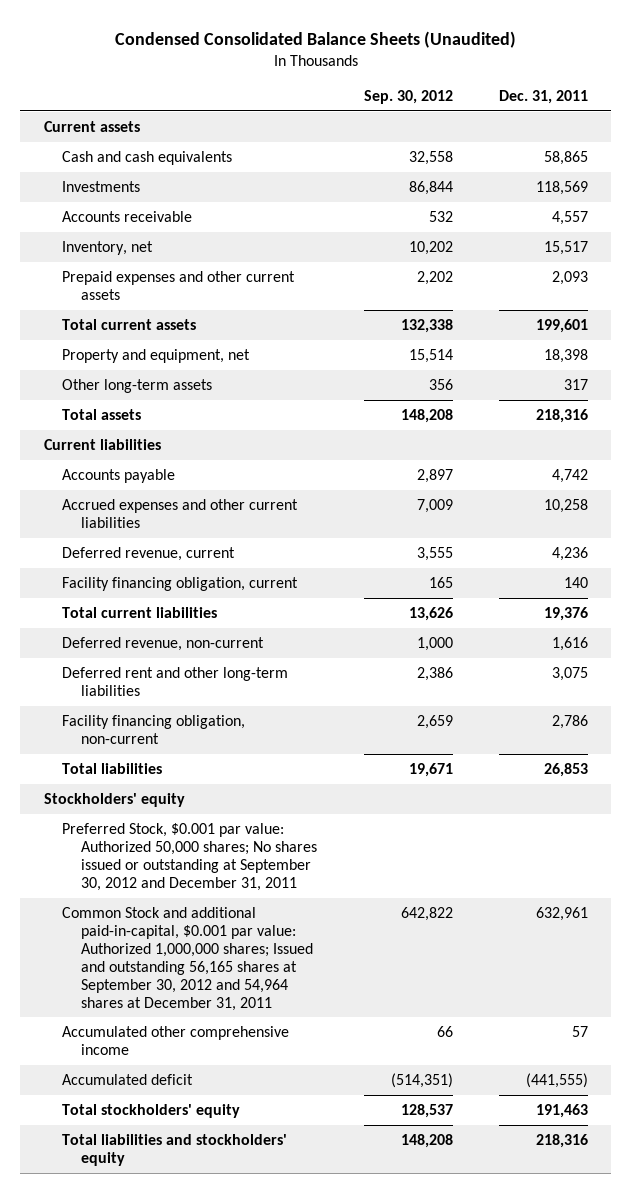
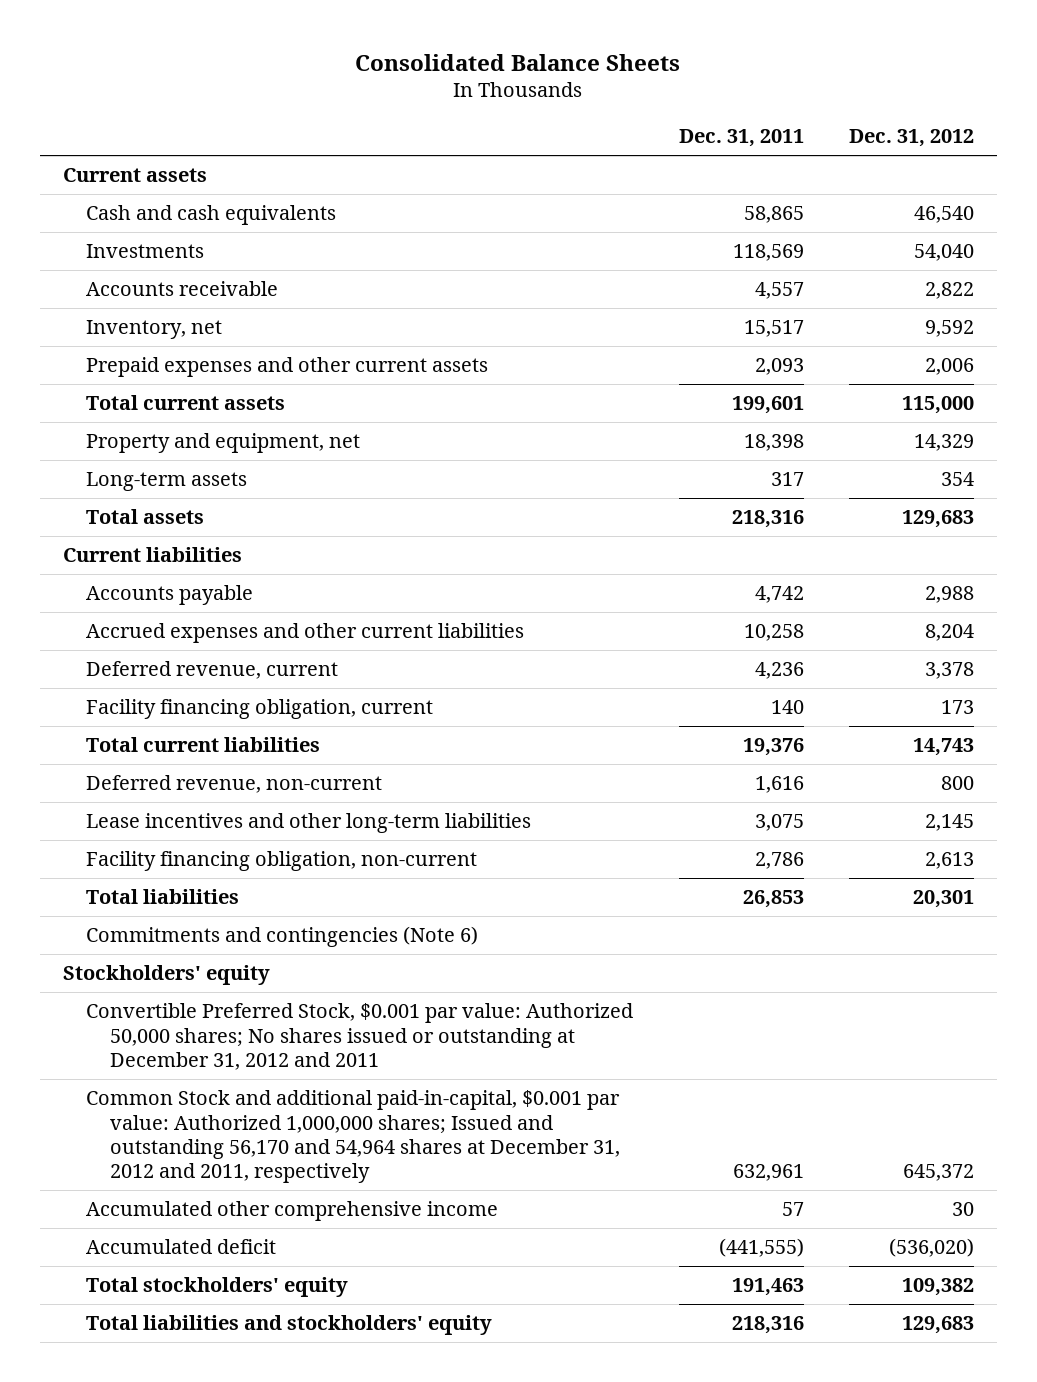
[114,30,516,48] Condensed Consolidated Balance Sheets (Unaudited) -> [355,53,681,71] Consolidated Balance Sheets
[363,89,453,104] Sep. 30, 2012 -> none
none -> [849,129,975,148] Dec. 31, 2012
[62,378,213,393] Other long-term assets -> [86,472,248,492] Long-term assets
[62,666,289,696] Deferred rent and other long-term liabilities -> [86,813,532,834] Lease incentives and other long-term liabilities
none -> [86,926,479,948] Commitments and contingencies (Note 6)
[62,822,318,891] Preferred Stock, $0.001 par value: Authorized 50,000 shares; No shares issued or outstanding at September 30, 2012 and December 31, 2011 -> [86,1003,634,1070] Convertible Preferred Stock, $0.001 par value: Authorized 50,000 shares; No shares issued or outstanding at December 31, 2012 and 2011
[62,906,314,1011] Common Stock and additional paid-in-capital, $0.001 par value: Authorized 1,000,000 shares; Issued and outstanding 56,165 shares at September 30, 2012 and 54,964 shares at December 31, 2011 -> [86,1090,621,1184] Common Stock and additional paid-in-capital, $0.001 par value: Authorized 1,000,000 shares; Issued and outstanding 56,170 and 54,964 shares at December 31, 2012 and 2011, respectively

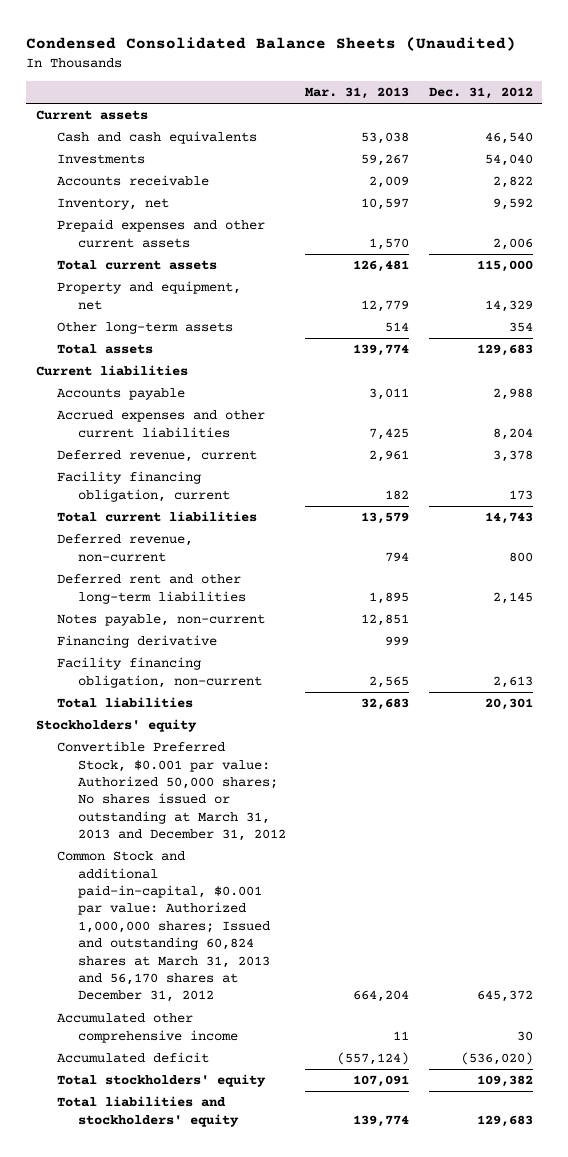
[355,53,681,71] Consolidated Balance Sheets -> [26,36,517,51] Condensed Consolidated Balance Sheets (Unaudited)
[678,129,804,148] Dec. 31, 2011 -> none
none -> [305,87,410,100] Mar. 31, 2013
[86,472,248,492] Long-term assets -> [56,322,233,335] Other long-term assets
[86,813,532,834] Lease incentives and other long-term liabilities -> [56,574,246,604] Deferred rent and other long-term liabilities
none -> [56,614,265,627] Notes payable, non-current
none -> [56,635,217,649] Financing derivative
[86,926,479,948] Commitments and contingencies (Note 6) -> none
[86,1003,634,1070] Convertible Preferred Stock, $0.001 par value: Authorized 50,000 shares; No shares issued or outstanding at December 31, 2012 and 2011 -> [56,741,286,842] Convertible Preferred Stock, $0.001 par value: Authorized 50,000 shares; No shares issued or outstanding at March 31, 2013 and December 31, 2012
[86,1090,621,1184] Common Stock and additional paid-in-capital, $0.001 par value: Authorized 1,000,000 shares; Issued and outstanding 56,170 and 54,964 shares at December 31, 2012 and 2011, respectively -> [56,851,270,1003] Common Stock and additional paid-in-capital, $0.001 par value: Authorized 1,000,000 shares; Issued and outstanding 60,824 shares at March 31, 2013 and 56,170 shares at December 31, 2012

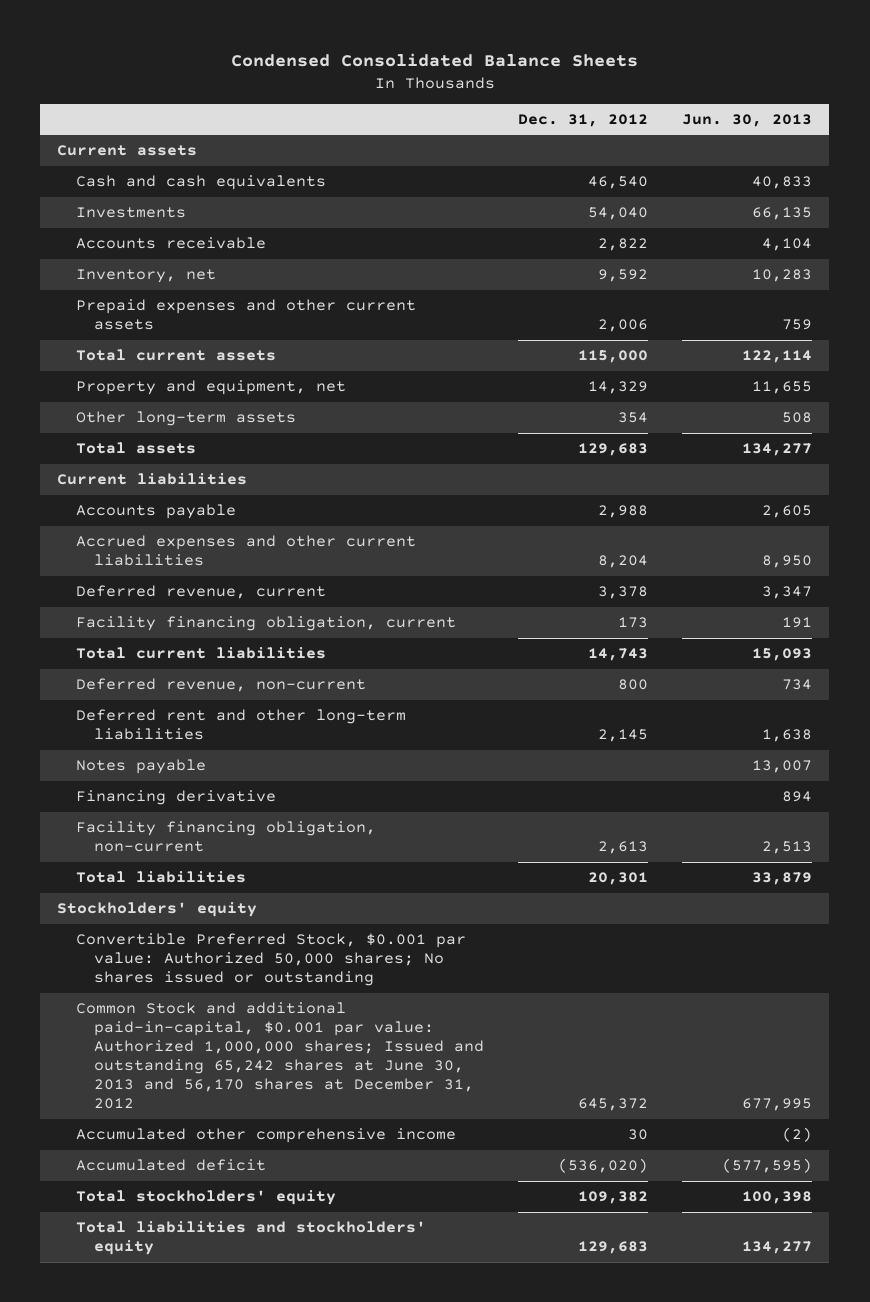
[26,36,517,51] Condensed Consolidated Balance Sheets (Unaudited) -> [230,52,638,67] Condensed Consolidated Balance Sheets
[305,87,410,100] Mar. 31, 2013 -> none
none -> [682,113,813,127] Jun. 30, 2013
[56,614,265,627] Notes payable, non-current -> [75,759,206,775] Notes payable
[56,741,286,842] Convertible Preferred Stock, $0.001 par value: Authorized 50,000 shares; No shares issued or outstanding at March 31, 2013 and December 31, 2012 -> [75,933,466,987] Convertible Preferred Stock, $0.001 par value: Authorized 50,000 shares; No shares issued or outstanding
[56,851,270,1003] Common Stock and additional paid-in-capital, $0.001 par value: Authorized 1,000,000 shares; Issued and outstanding 60,824 shares at March 31, 2013 and 56,170 shares at December 31, 2012 -> [75,1002,485,1110] Common Stock and additional paid-in-capital, $0.001 par value: Authorized 1,000,000 shares; Issued and outstanding 65,242 shares at June 30, 2013 and 56,170 shares at December 31, 2012

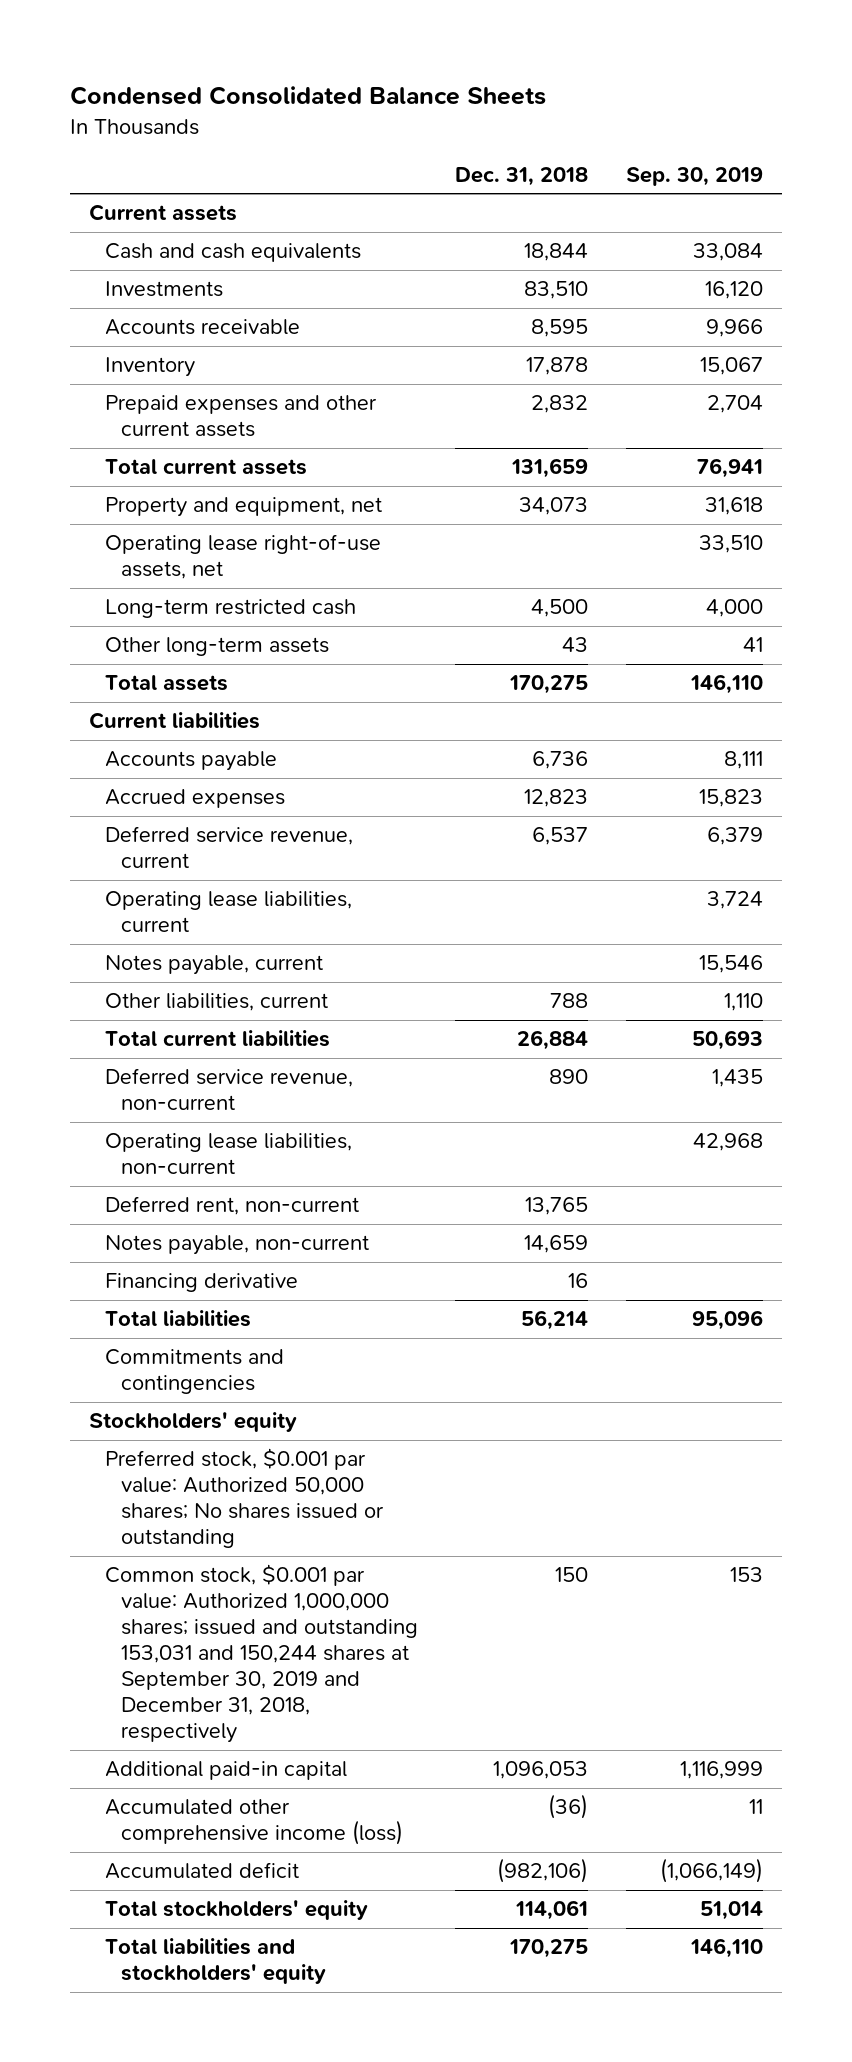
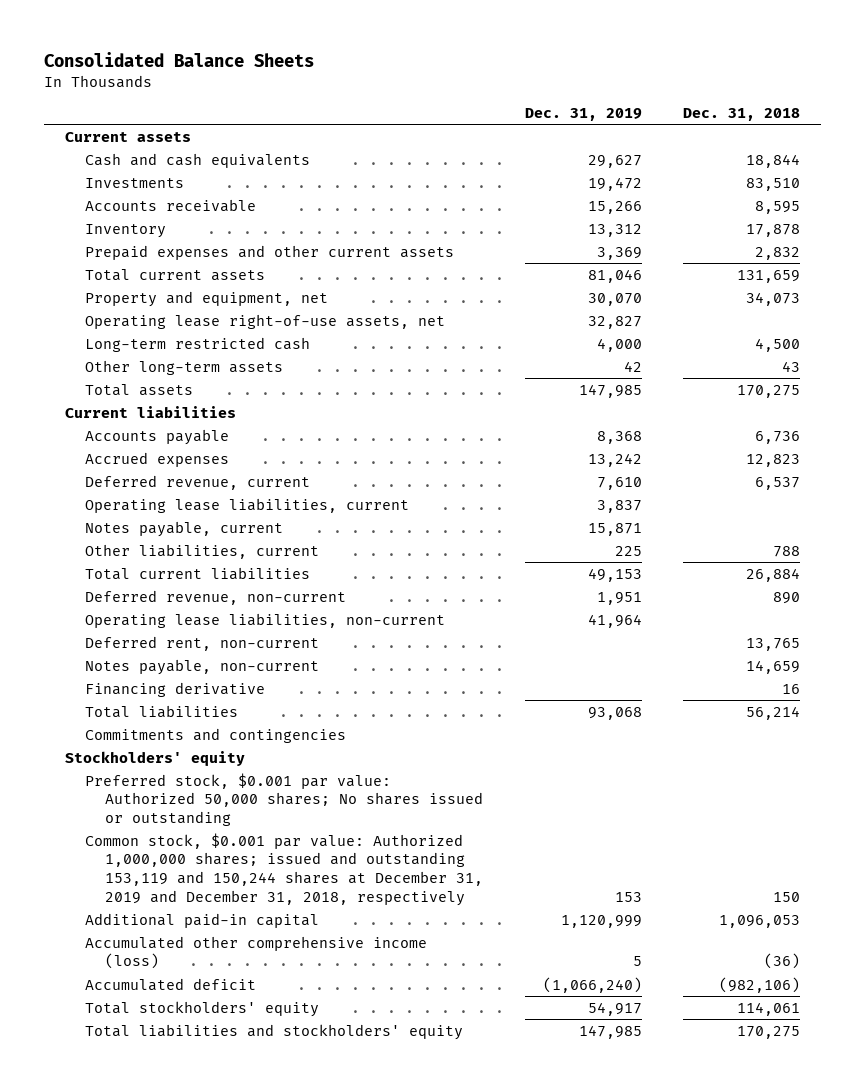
[70,86,547,106] Condensed Consolidated Balance Sheets -> [44,52,315,68] Consolidated Balance Sheets
[626,166,764,186] Sep. 30, 2019 -> none
none -> [524,107,642,121] Dec. 31, 2019
[104,826,353,869] Deferred service revenue, current -> [85,474,311,490] Deferred revenue, current
[104,1068,353,1111] Deferred service revenue, non-current -> [85,589,347,605] Deferred revenue, non-current
[104,1564,418,1744] Common stock, $0.001 par value: Authorized 1,000,000 shares; issued and outstanding 153,031 and 150,244 shares at September 30, 2019 and December 31, 2018, respectively -> [85,832,484,906] Common stock, $0.001 par value: Authorized 1,000,000 shares; issued and outstanding 153,119 and 150,244 shares at December 31, 2019 and December 31, 2018, respectively

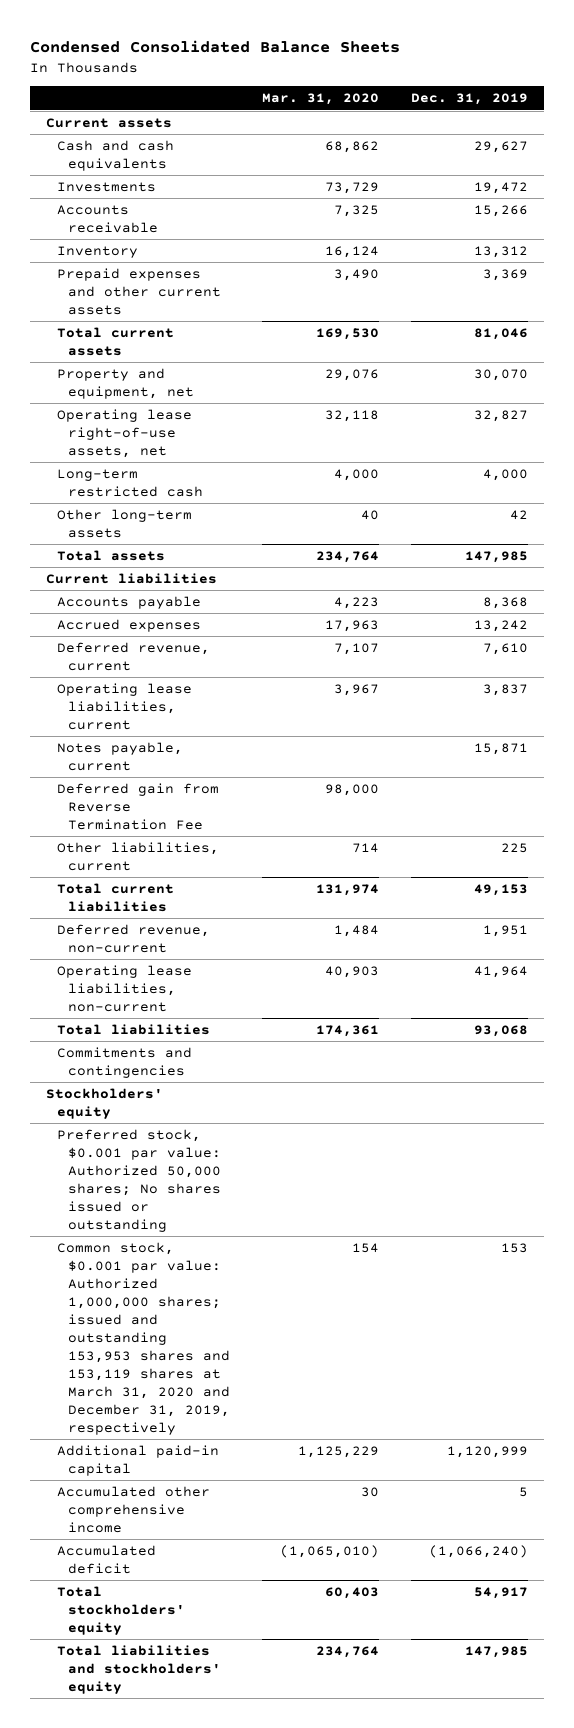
[44,52,315,68] Consolidated Balance Sheets -> [29,40,400,54] Condensed Consolidated Balance Sheets
[683,107,801,121] Dec. 31, 2018 -> none
none -> [262,93,380,106] Mar. 31, 2020
none -> [56,782,219,830] Deferred gain from Reverse Termination Fee
[85,635,320,651] Deferred rent, non-current -> none
[85,658,320,675] Notes payable, non-current -> none
[85,681,266,697] Financing derivative -> none
[85,832,484,906] Common stock, $0.001 par value: Authorized 1,000,000 shares; issued and outstanding 153,119 and 150,244 shares at December 31, 2019 and December 31, 2018, respectively -> [56,1241,230,1435] Common stock, $0.001 par value: Authorized 1,000,000 shares; issued and outstanding 153,953 shares and 153,119 shares at March 31, 2020 and December 31, 2019, respectively
[85,935,428,970] Accumulated other comprehensive income (loss) -> [56,1485,210,1533] Accumulated other comprehensive income

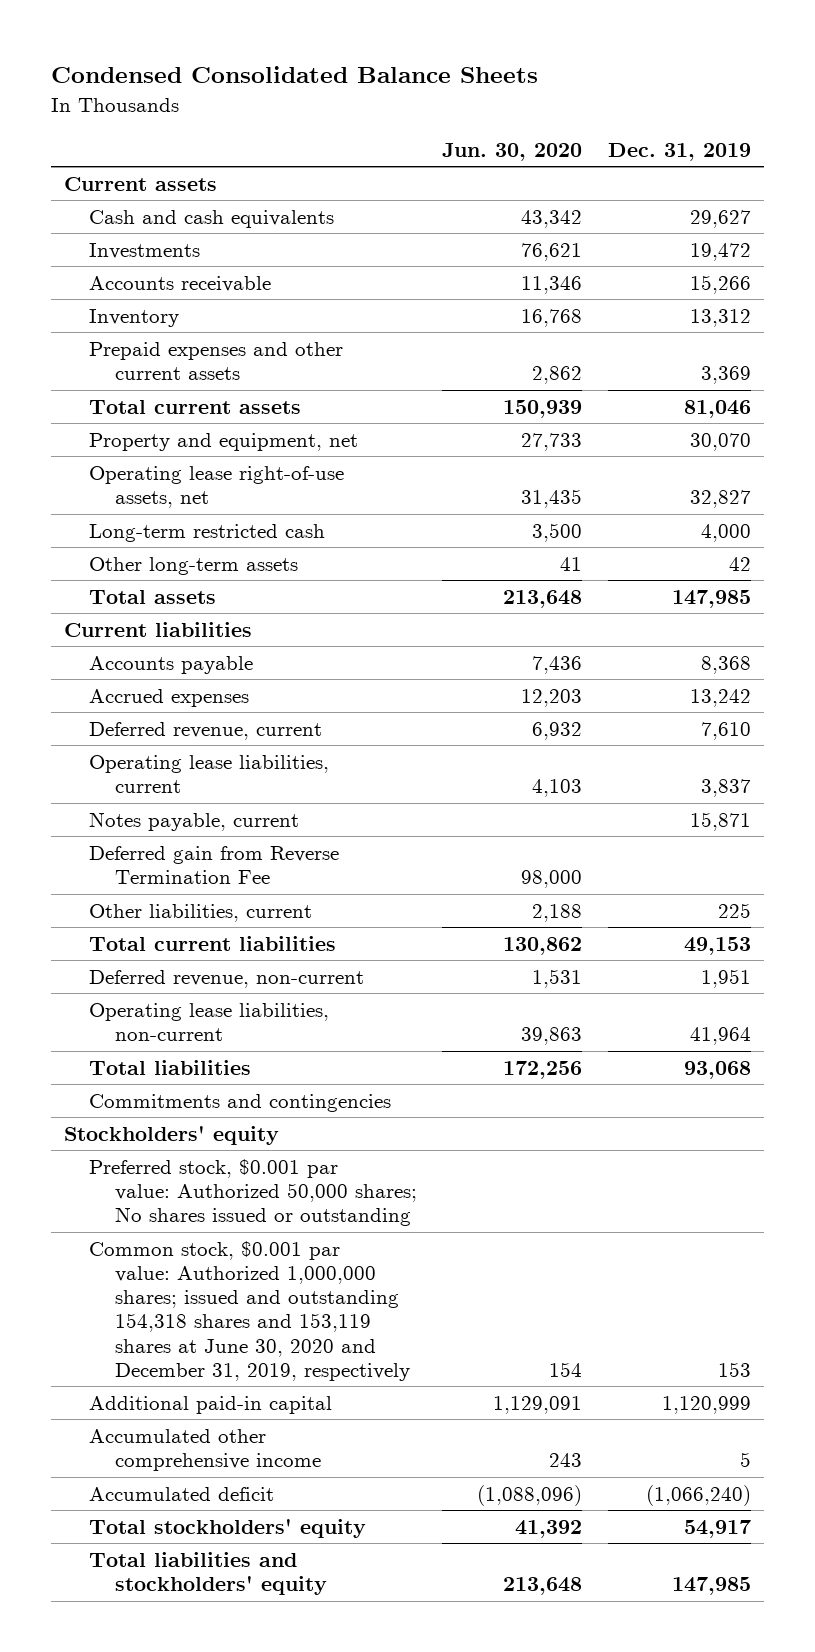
[262,93,380,106] Mar. 31, 2020 -> none
none -> [442,142,583,161] Jun. 30, 2020
[56,1241,230,1435] Common stock, $0.001 par value: Authorized 1,000,000 shares; issued and outstanding 153,953 shares and 153,119 shares at March 31, 2020 and December 31, 2019, respectively -> [89,1240,410,1381] Common stock, $0.001 par value: Authorized 1,000,000 shares; issued and outstanding 154,318 shares and 153,119 shares at June 30, 2020 and December 31, 2019, respectively

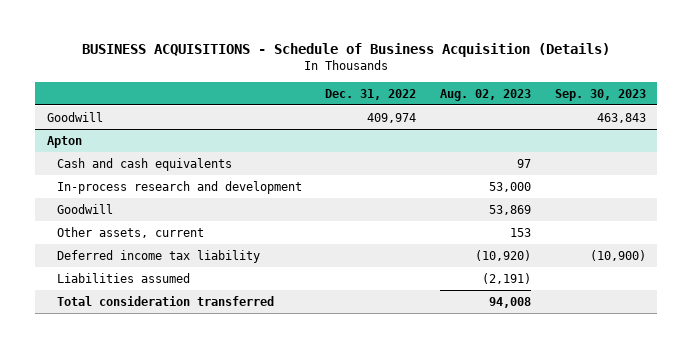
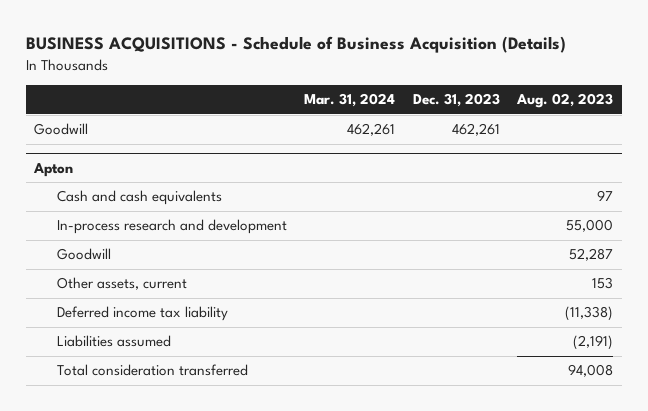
[325,88,417,100] Dec. 31, 2022 -> none
[554,88,646,101] Sep. 30, 2023 -> none
none -> [304,93,396,108] Mar. 31, 2024
none -> [412,93,500,108] Dec. 31, 2023
[489,181,532,192] 53,000 -> [566,219,614,233] 55,000
[489,204,532,215] 53,869 -> [569,248,614,262] 52,287
[475,249,532,261] (10,920) -> [565,306,614,322] (11,338)

